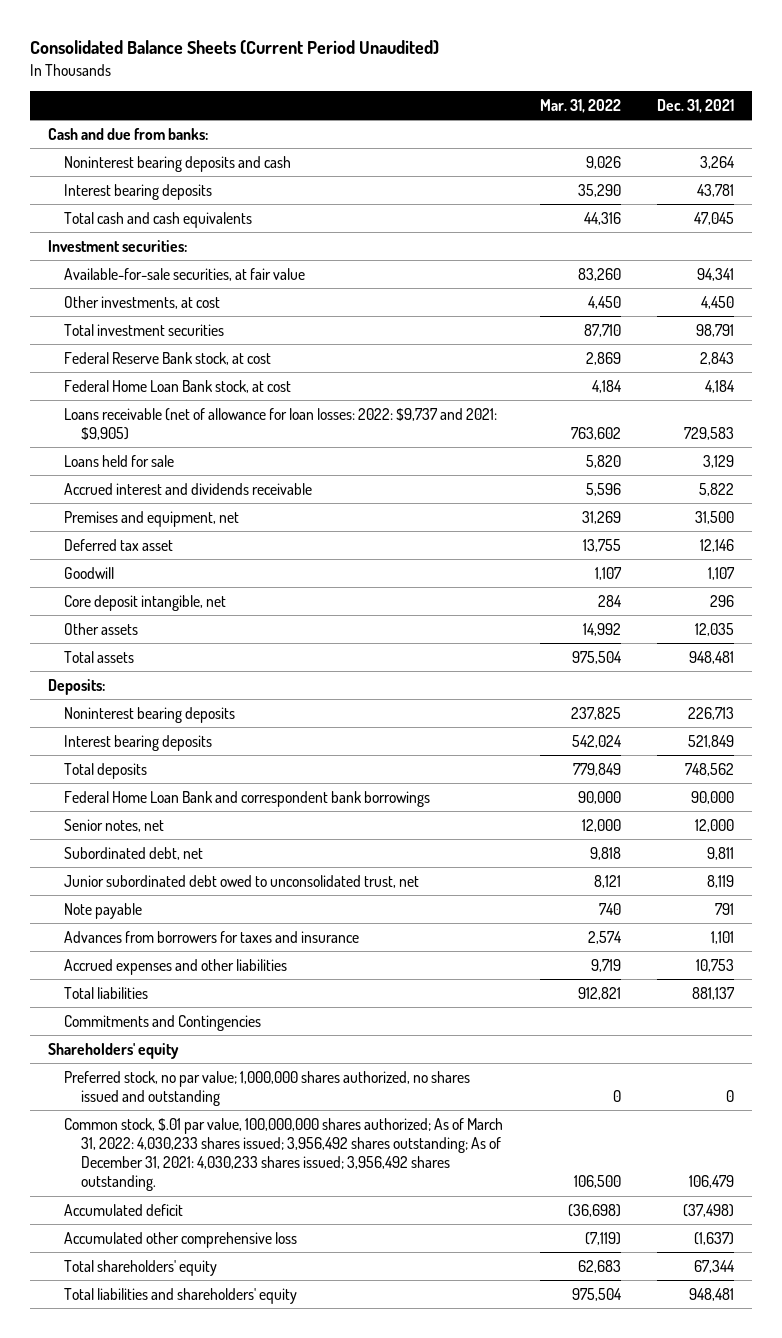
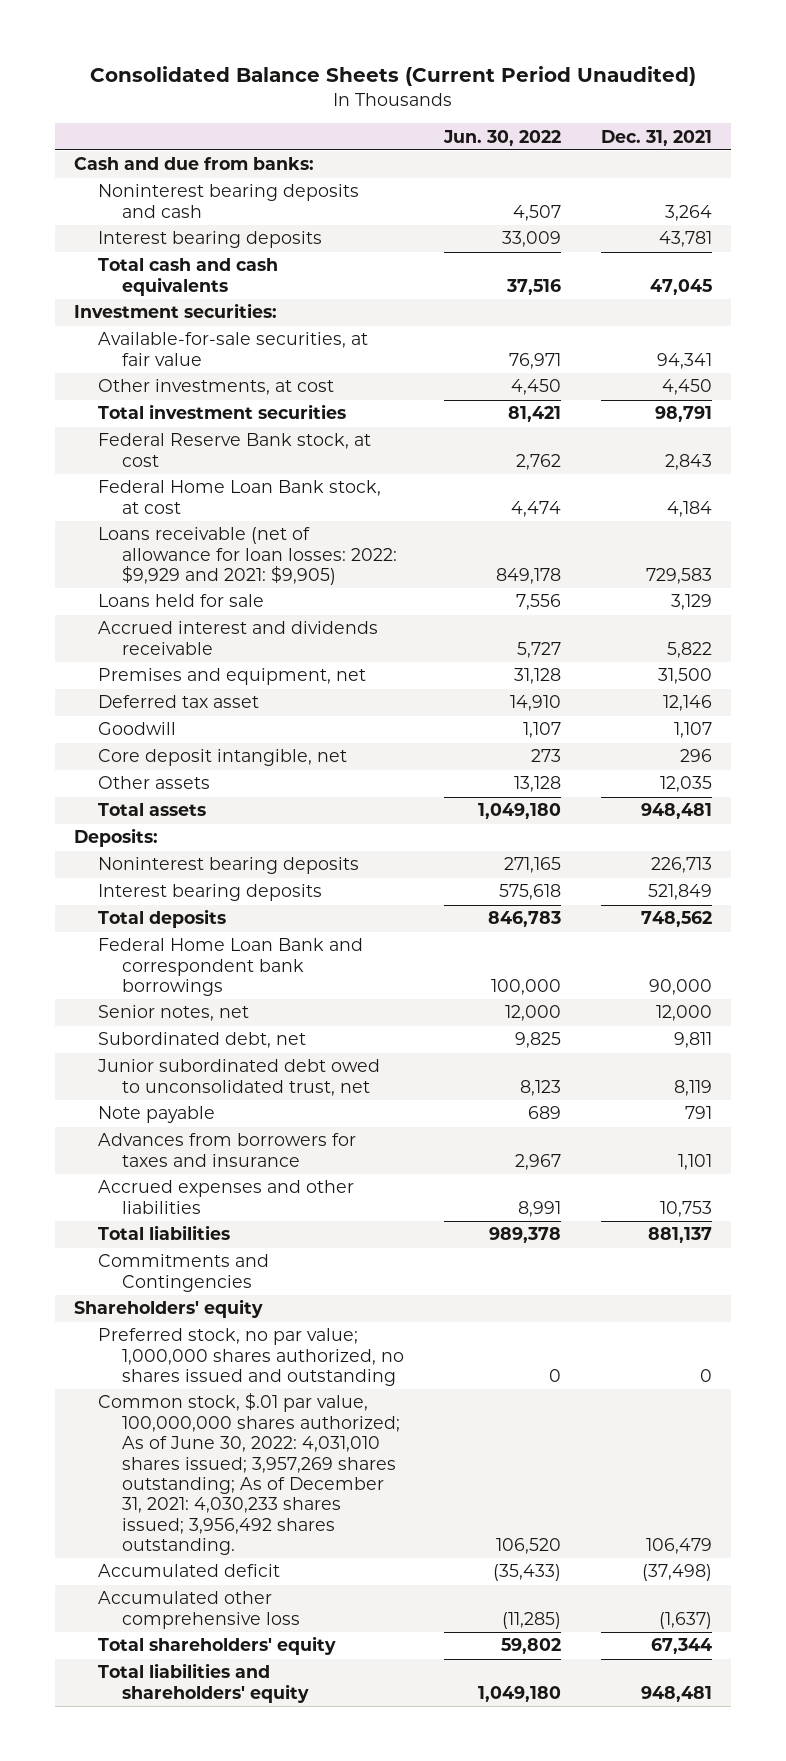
[539,99,621,114] Mar. 31, 2022 -> none
none -> [442,129,561,146] Jun. 30, 2022
[64,407,498,440] Loans receivable (net of allowance for loan losses: 2022: $9,737 and 2021: $9,905) -> [98,527,398,586] Loans receivable (net of allowance for loan losses: 2022: $9,929 and 2021: $9,905)
[64,1117,504,1192] Common stock, $.01 par value, 100,000,000 shares authorized; As of March 31, 2022: 4,030,233 shares issued; 3,956,492 shares outstanding; As of December 31, 2021: 4,030,233 shares issued; 3,956,492 shares outstanding. -> [98,1393,401,1556] Common stock, $.01 par value, 100,000,000 shares authorized; As of June 30, 2022: 4,031,010 shares issued; 3,957,269 shares outstanding; As of December 31, 2021: 4,030,233 shares issued; 3,956,492 shares outstanding.

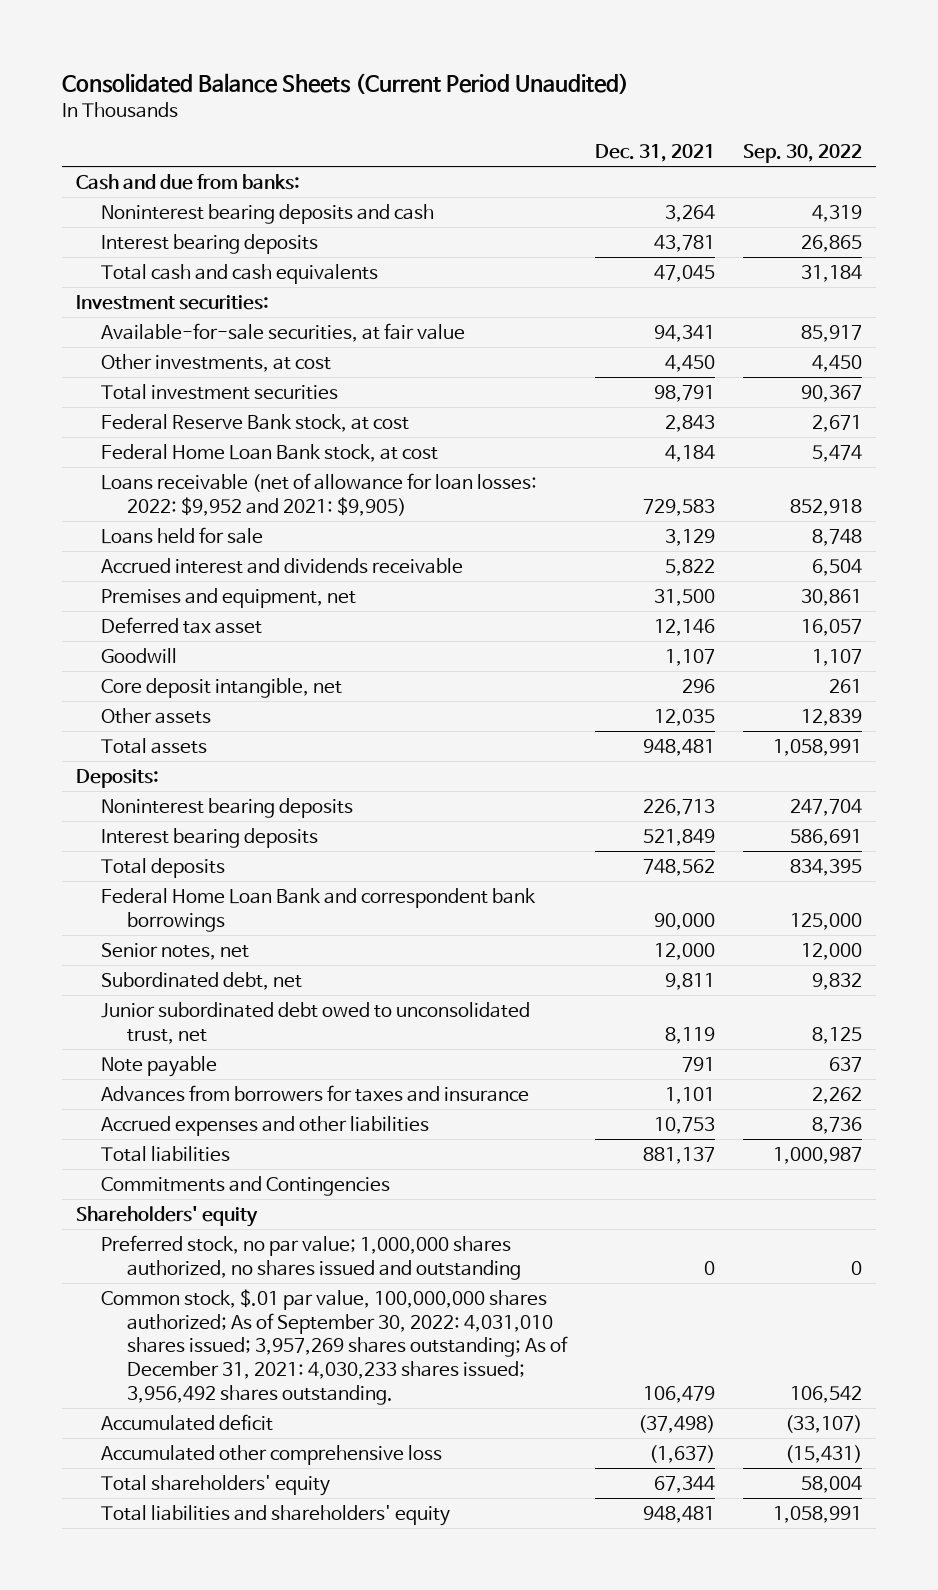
[442,129,561,146] Jun. 30, 2022 -> none
none -> [742,143,862,163] Sep. 30, 2022
[98,527,398,586] Loans receivable (net of allowance for loan losses: 2022: $9,929 and 2021: $9,905) -> [101,472,538,516] Loans receivable (net of allowance for loan losses: 2022: $9,952 and 2021: $9,905)
[98,1393,401,1556] Common stock, $.01 par value, 100,000,000 shares authorized; As of June 30, 2022: 4,031,010 shares issued; 3,957,269 shares outstanding; As of December 31, 2021: 4,030,233 shares issued; 3,956,492 shares outstanding. -> [101,1288,569,1405] Common stock, $.01 par value, 100,000,000 shares authorized; As of September 30, 2022: 4,031,010 shares issued; 3,957,269 shares outstanding; As of December 31, 2021: 4,030,233 shares issued; 3,956,492 shares outstanding.

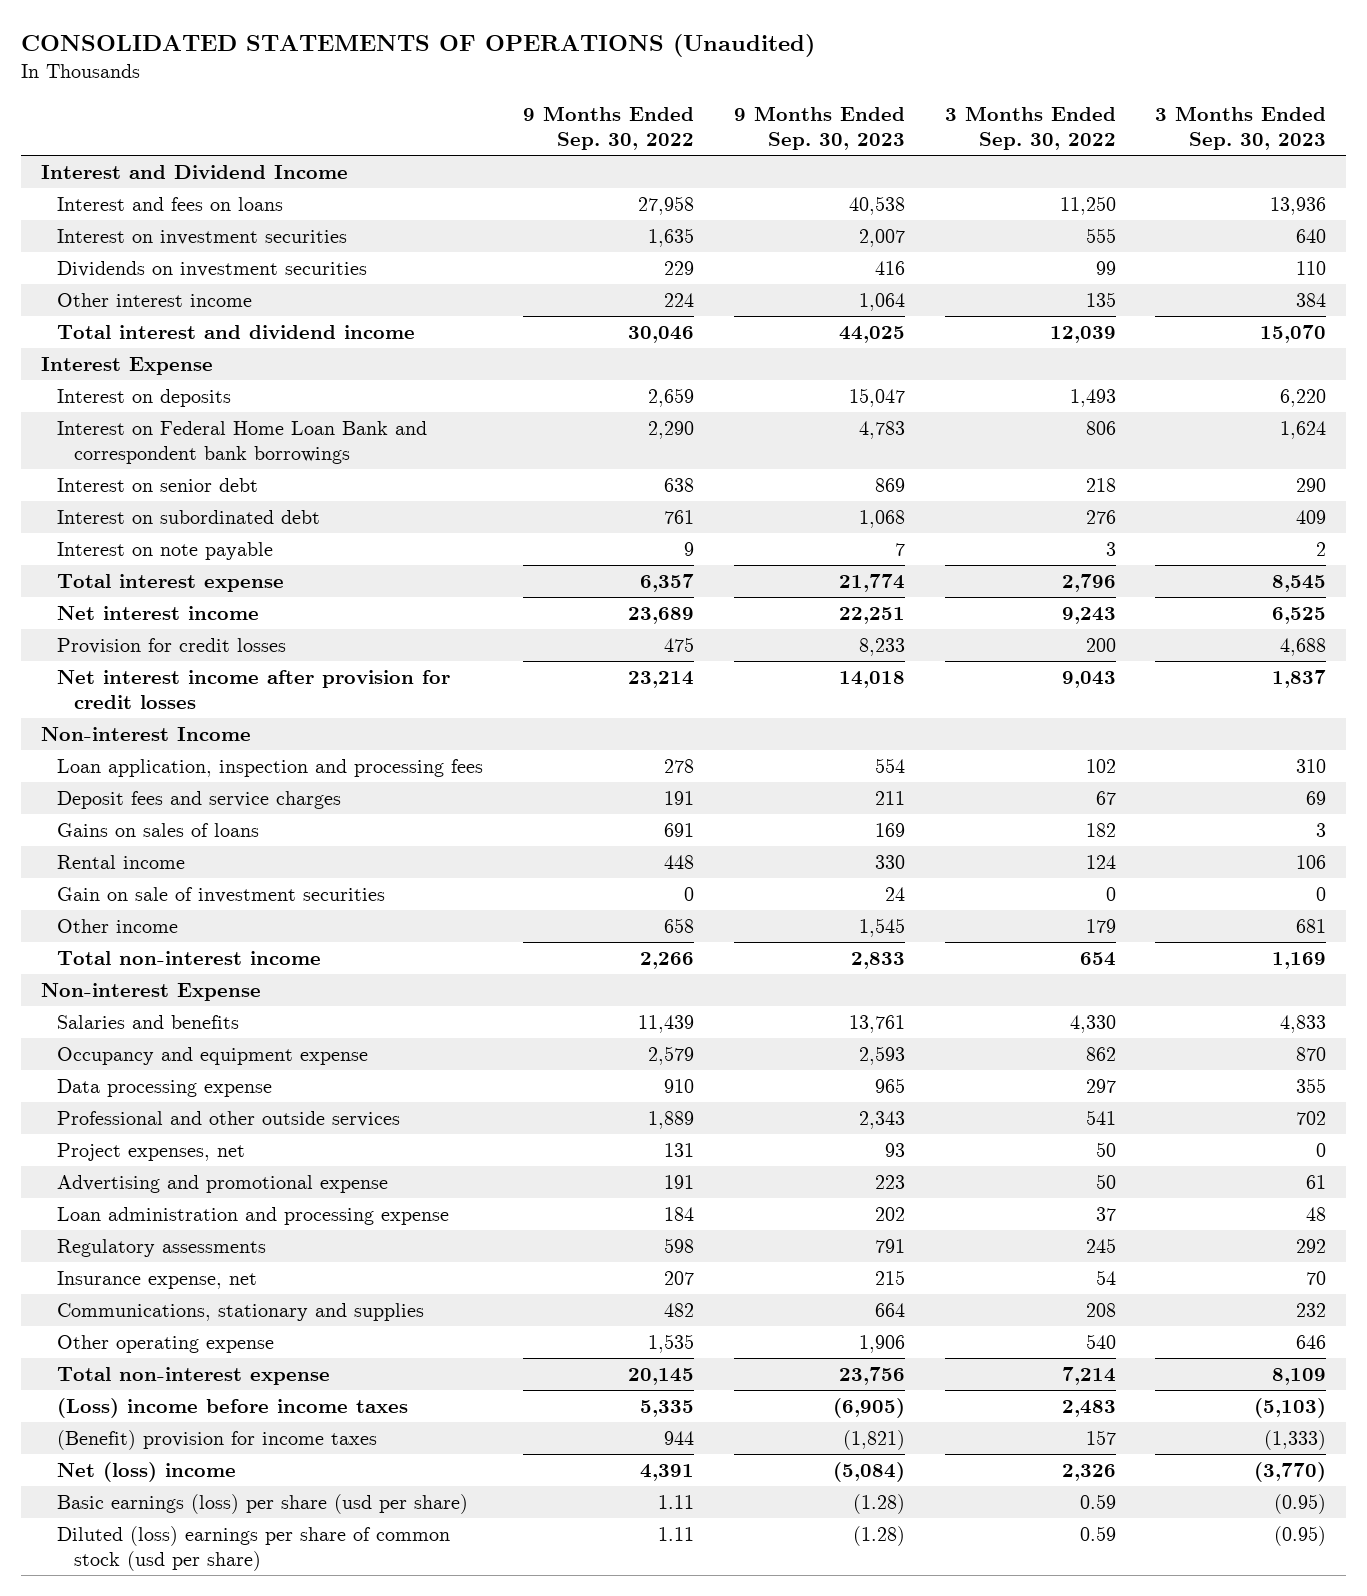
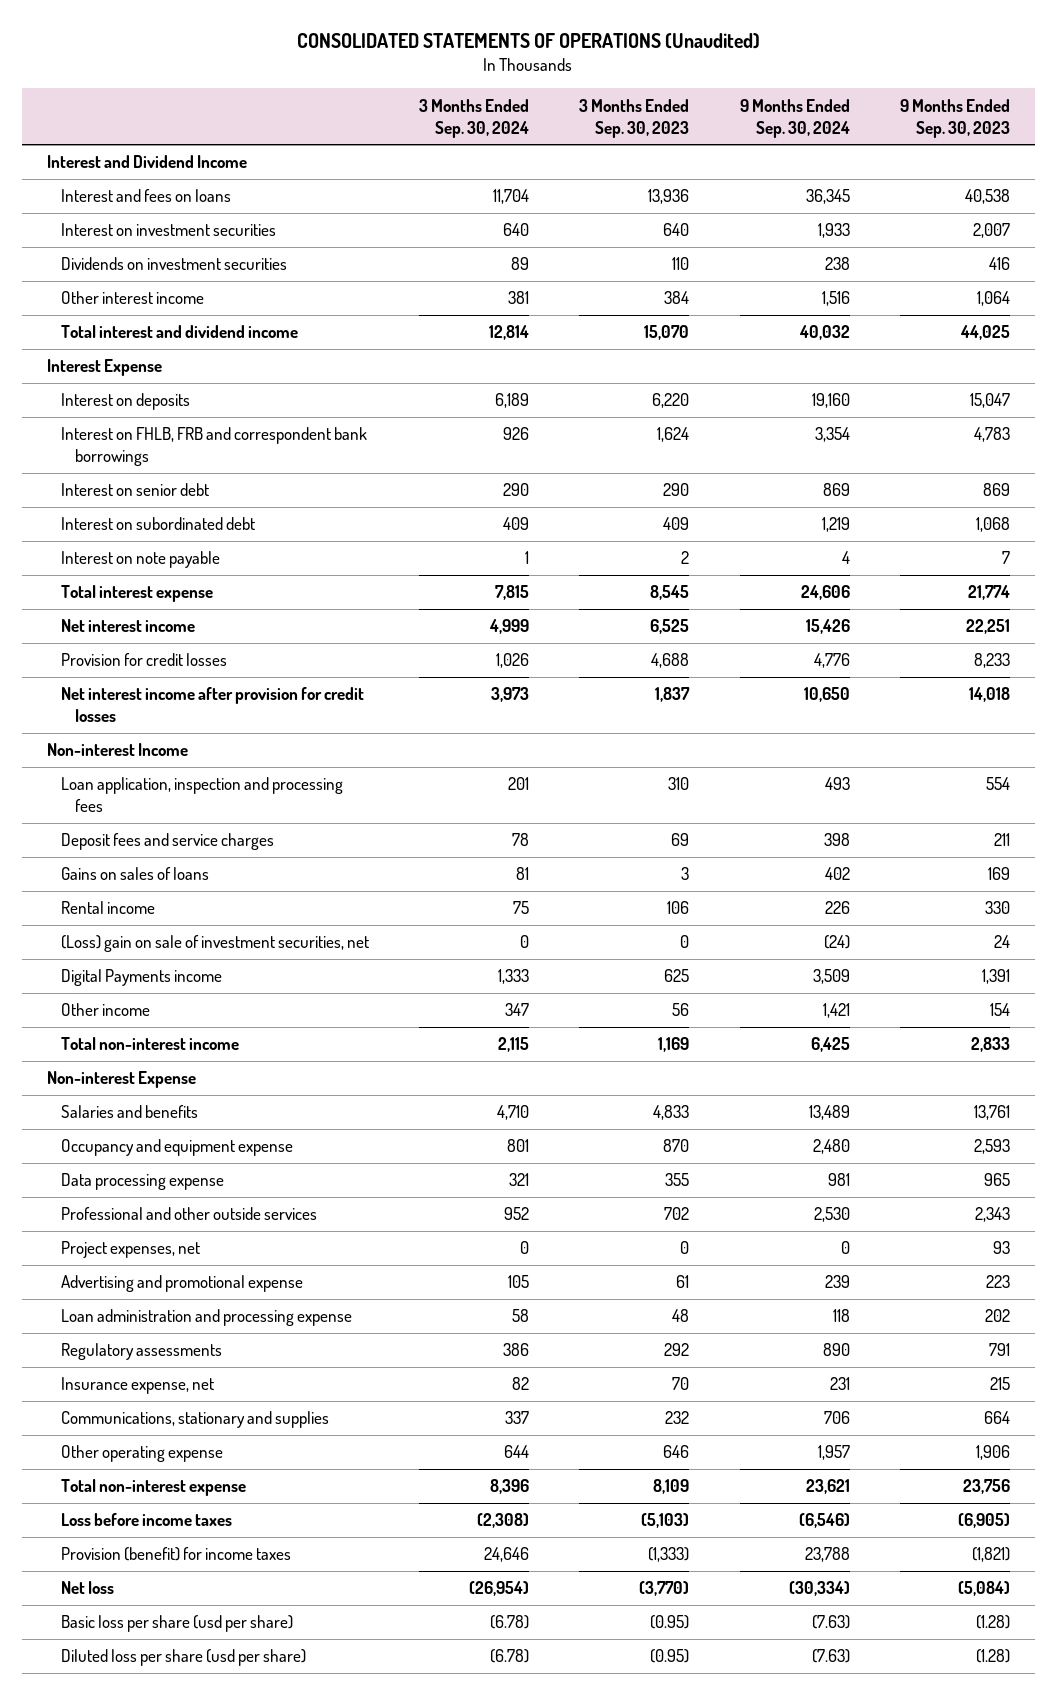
[523,105,695,150] 9 Months Ended Sep. 30, 2022 -> none
[944,105,1116,150] 3 Months Ended Sep. 30, 2022 -> none
none -> [419,98,530,138] 3 Months Ended Sep. 30, 2024
none -> [739,98,850,138] 9 Months Ended Sep. 30, 2024
[57,420,428,465] Interest on Federal Home Loan Bank and correspondent bank borrowings -> [60,427,367,467] Interest on FHLB, FRB and correspondent bank borrowings
[57,886,386,903] Gain on sale of investment securities -> [60,935,369,953] (Loss) gain on sale of investment securities, net
none -> [60,969,222,987] Digital Payments income
[858,917,905,937] 1,545 -> [989,1003,1010,1017] 154
[1296,918,1327,933] 681 -> [672,1003,690,1017] 56
[57,1397,409,1418] (Loss) income before income taxes -> [60,1513,232,1527] Loss before income taxes
[57,1429,378,1450] (Benefit) provision for income taxes -> [60,1547,291,1562] Provision (benefit) for income taxes
[57,1461,237,1482] Net (loss) income -> [60,1581,114,1595] Net loss
[57,1493,469,1514] Basic earnings (loss) per share (usd per share) -> [60,1615,293,1633] Basic loss per share (usd per share)
[57,1525,451,1572] Diluted (loss) earnings per share of common stock (usd per share) -> [60,1649,306,1667] Diluted loss per share (usd per share)

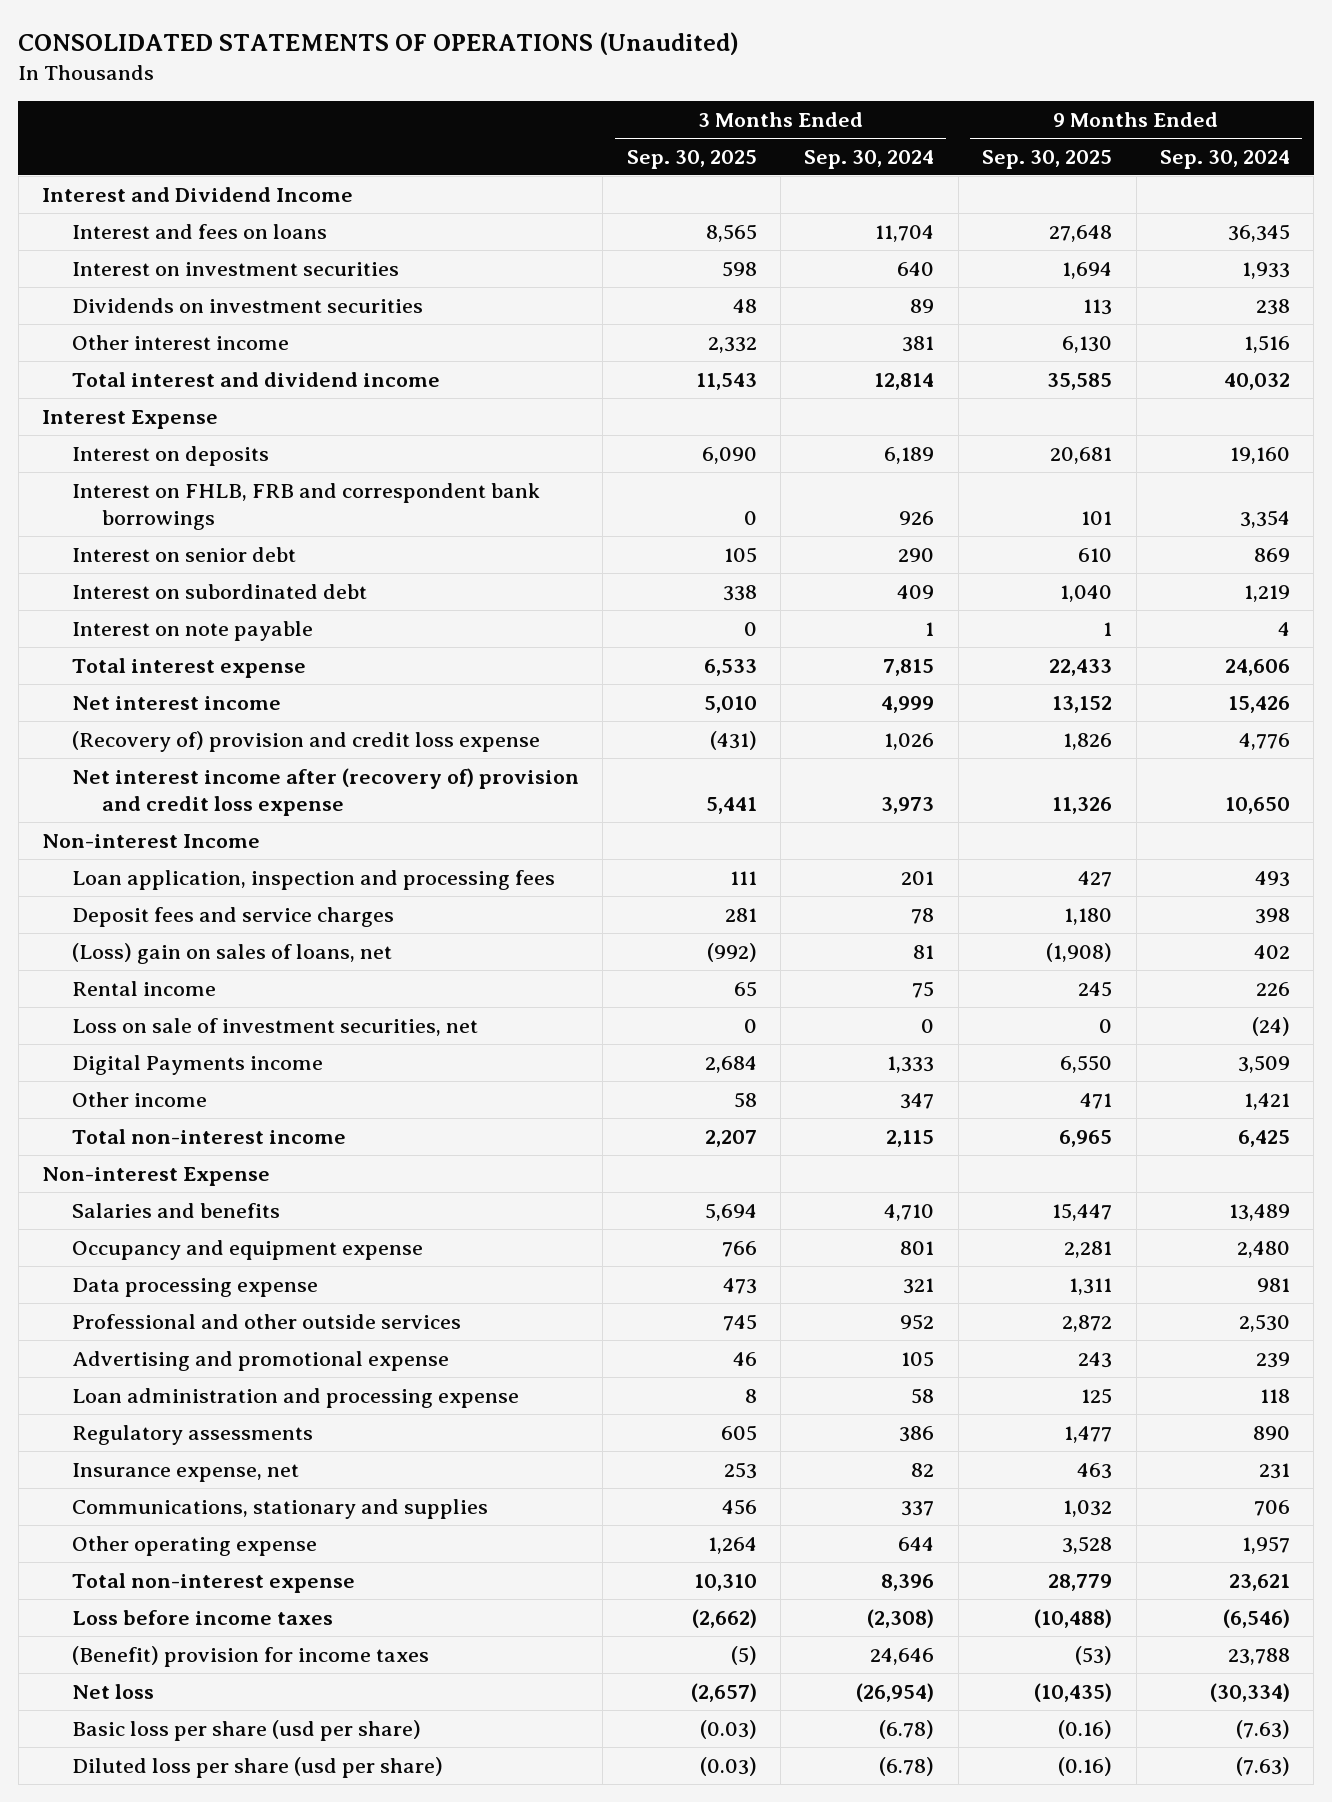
[579,98,690,138] 3 Months Ended Sep. 30, 2023 -> none
[899,98,1010,138] 9 Months Ended Sep. 30, 2023 -> none
none -> [626,149,757,169] Sep. 30, 2025
none -> [982,149,1113,169] Sep. 30, 2025
[60,653,227,667] Provision for credit losses -> [71,730,540,752] (Recovery of) provision and credit loss expense
[60,687,364,723] Net interest income after provision for credit losses -> [71,767,579,817] Net interest income after (recovery of) provision and credit loss expense
[60,867,209,881] Gains on sales of loans -> [71,942,392,964] (Loss) gain on sales of loans, net
[60,935,369,953] (Loss) gain on sale of investment securities, net -> [71,1017,478,1036] Loss on sale of investment securities, net
[60,1241,200,1259] Project expenses, net -> none
[60,1547,291,1562] Provision (benefit) for income taxes -> [71,1645,429,1667] (Benefit) provision for income taxes

